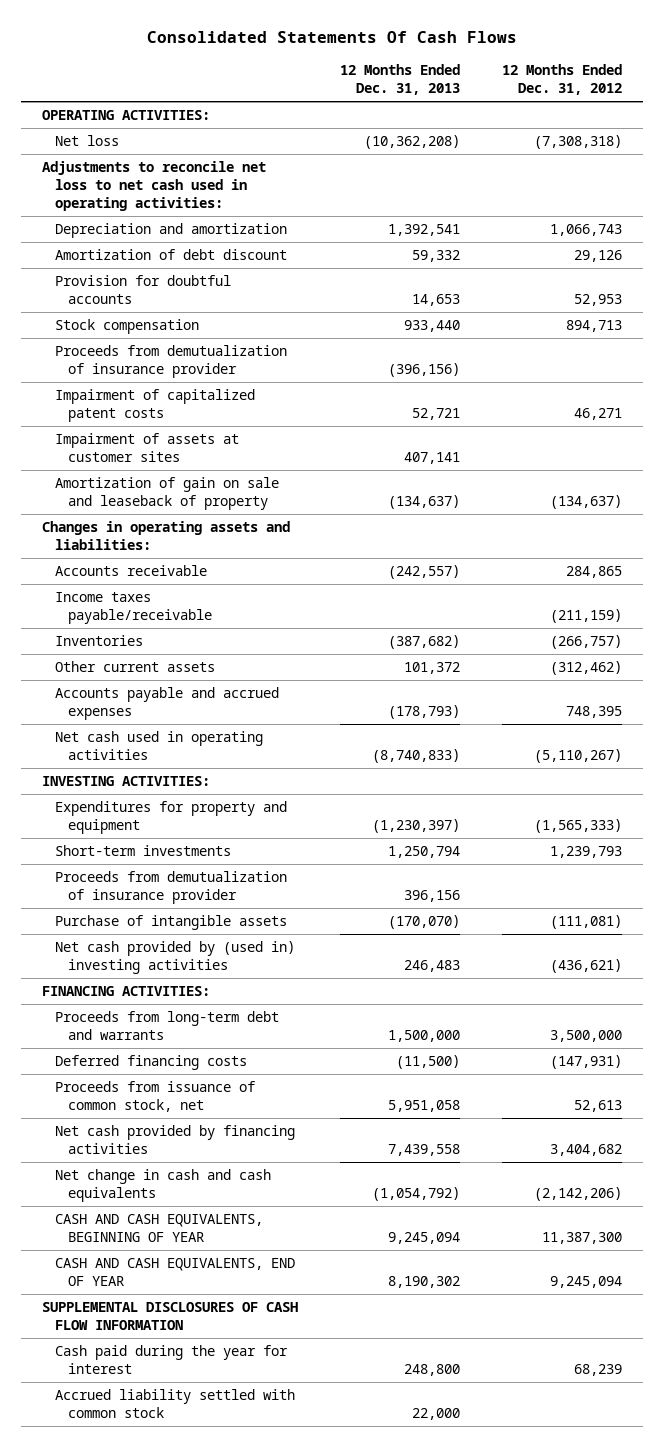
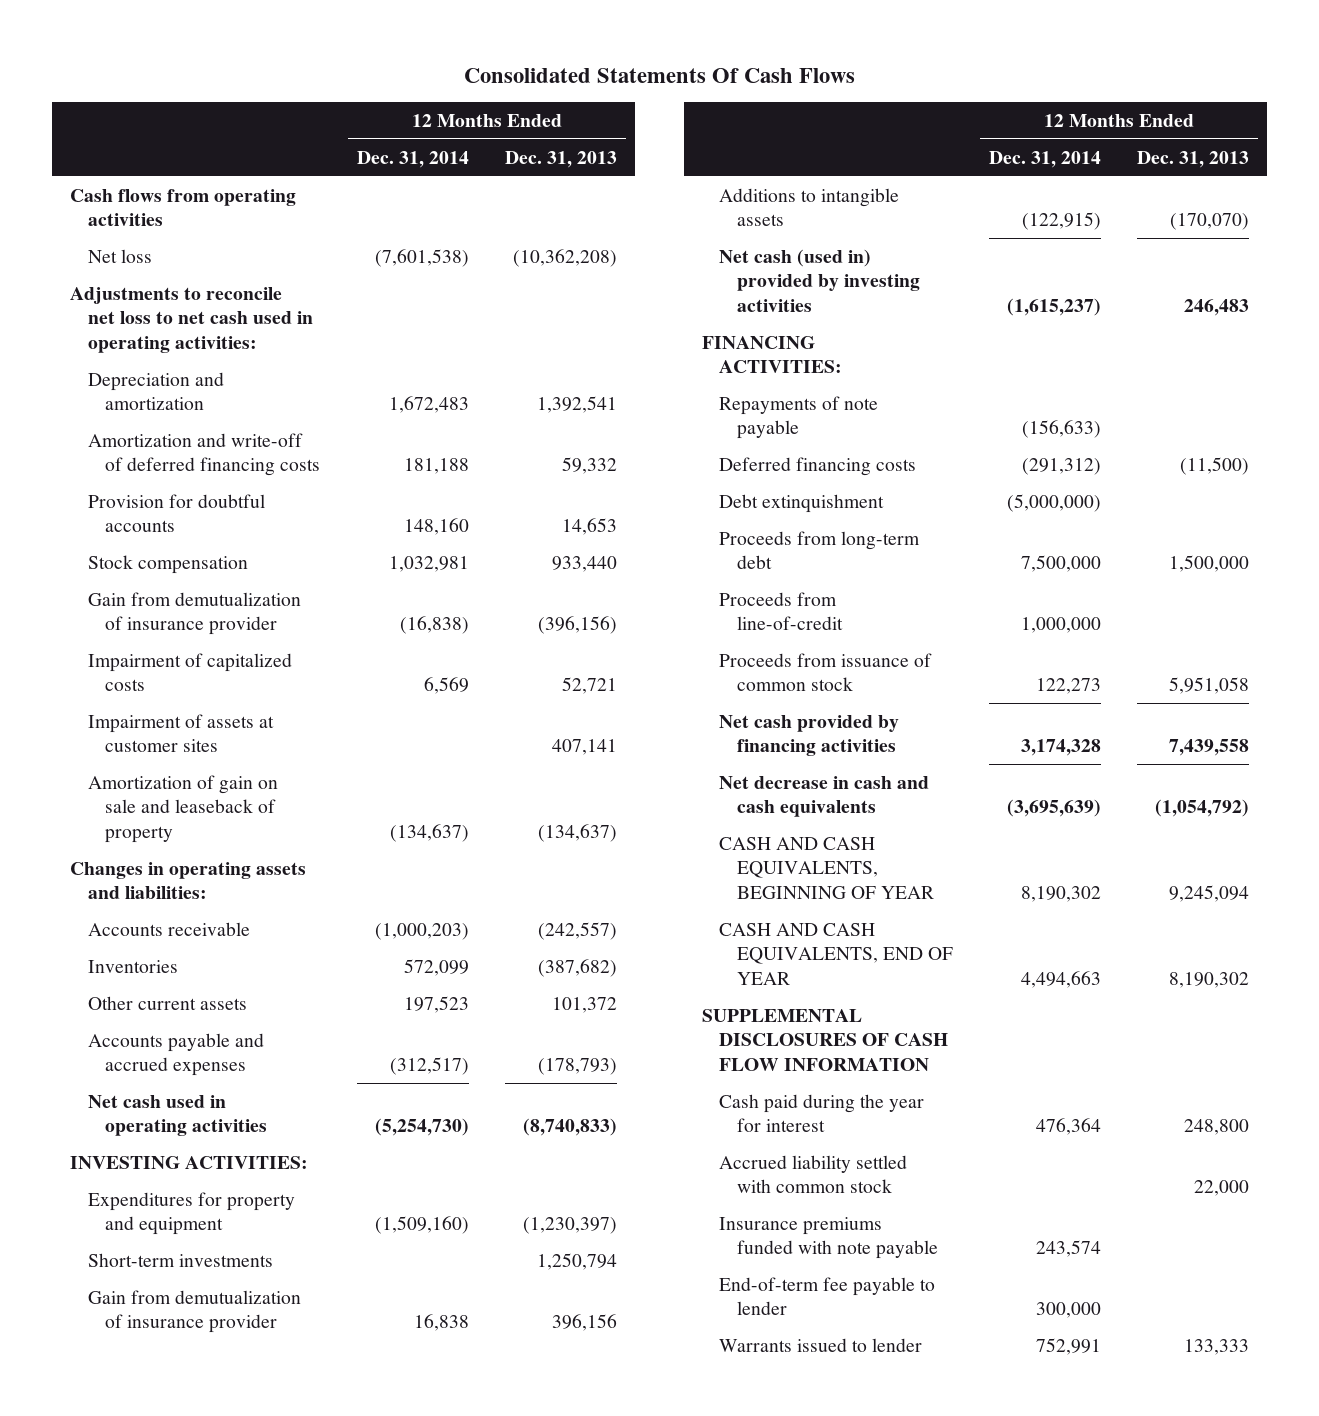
[502,64,623,96] 12 Months Ended Dec. 31, 2012 -> none
none -> [357,150,470,168] Dec. 31, 2014
[42,110,211,121] OPERATING ACTIVITIES: -> none
none -> [70,188,297,227] Cash flows from operating activities
[55,249,288,261] Amortization of debt discount -> [87,432,320,477] Amortization and write-off of deferred financing costs
[55,345,288,378] Proceeds from demutualization of insurance provider -> [87,591,301,636] Gain from demutualization of insurance provider
[55,389,256,422] Impairment of capitalized patent costs -> [87,652,292,692] Impairment of capitalized costs
[55,592,213,624] Income taxes payable/receivable -> none
[55,871,288,904] Proceeds from demutualization of insurance provider -> [87,1289,301,1334] Gain from demutualization of insurance provider
[55,915,288,931] Purchase of intangible assets -> [719,187,900,227] Additions to intangible assets
[55,941,296,974] Net cash provided by (used in) investing activities -> [719,248,920,312] Net cash (used in) provided by investing activities
[55,1011,280,1040] Proceeds from long-term debt and warrants -> none
none -> [719,395,879,440] Repayments of note payable
none -> [719,493,885,513] Debt extinquishment
none -> [719,530,921,570] Proceeds from long-term debt
none -> [719,591,843,631] Proceeds from line-of-credit
[55,1081,256,1112] Proceeds from issuance of common stock, net -> [719,652,933,692] Proceeds from issuance of common stock
[55,1169,272,1202] Net change in cash and cash equivalents -> [719,775,930,818] Net decrease in cash and cash equivalents
none -> [719,1216,938,1260] Insurance premiums funded with note payable
none -> [719,1276,936,1316] End-of-term fee payable to lender
none -> [719,1337,923,1352] Warrants issued to lender

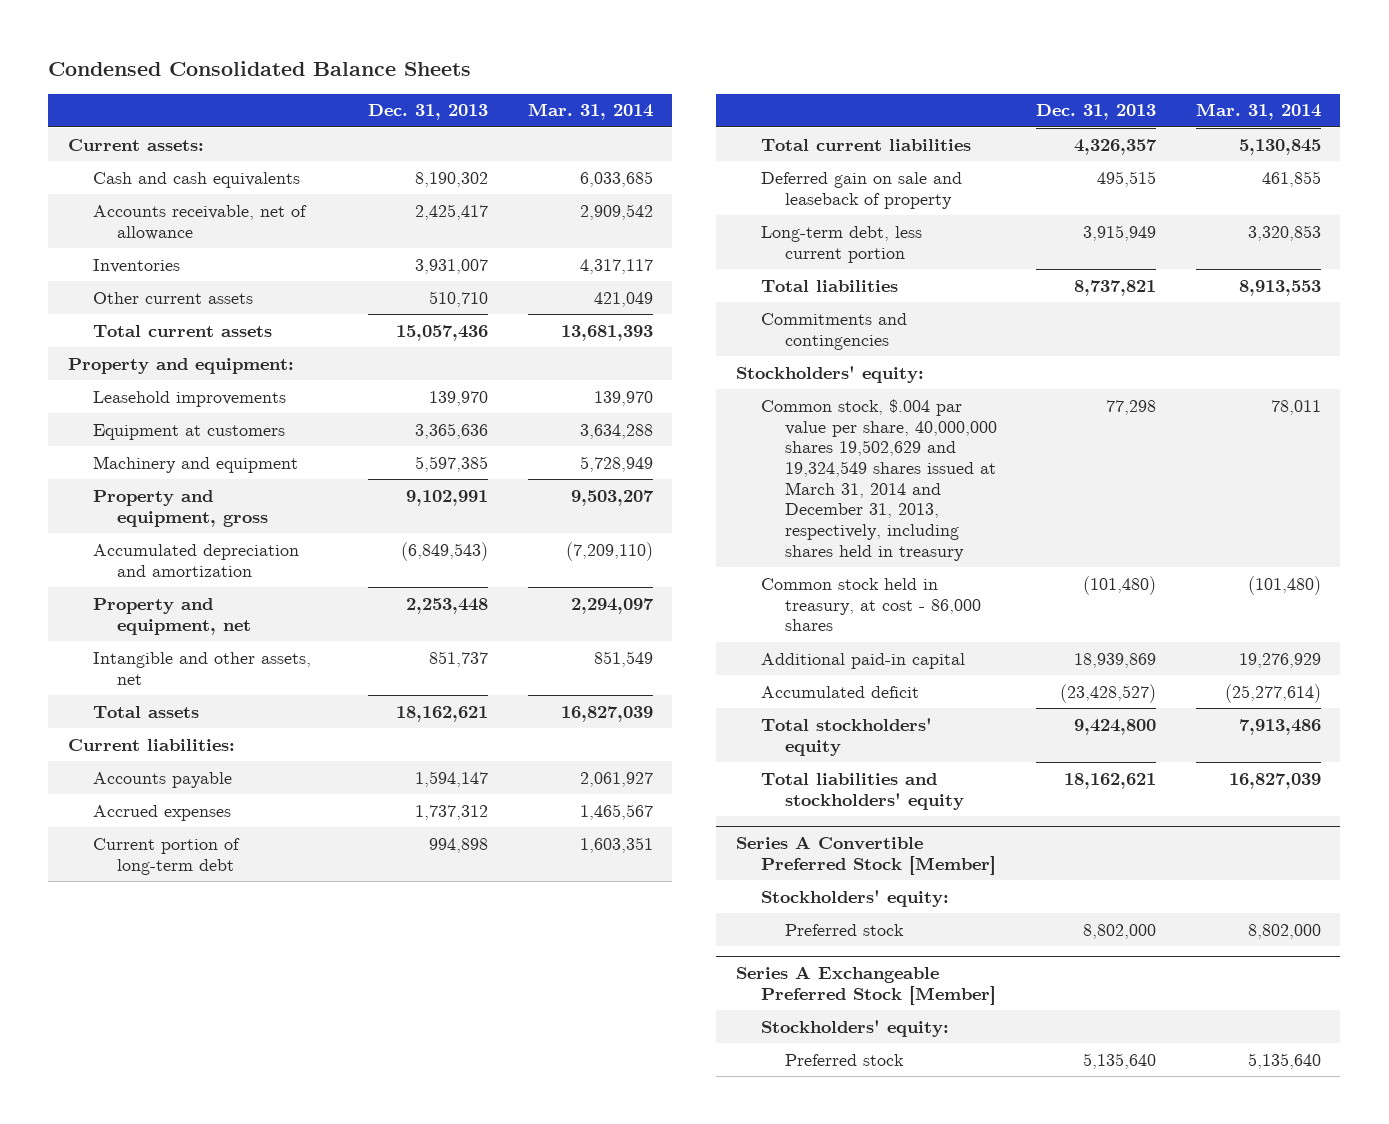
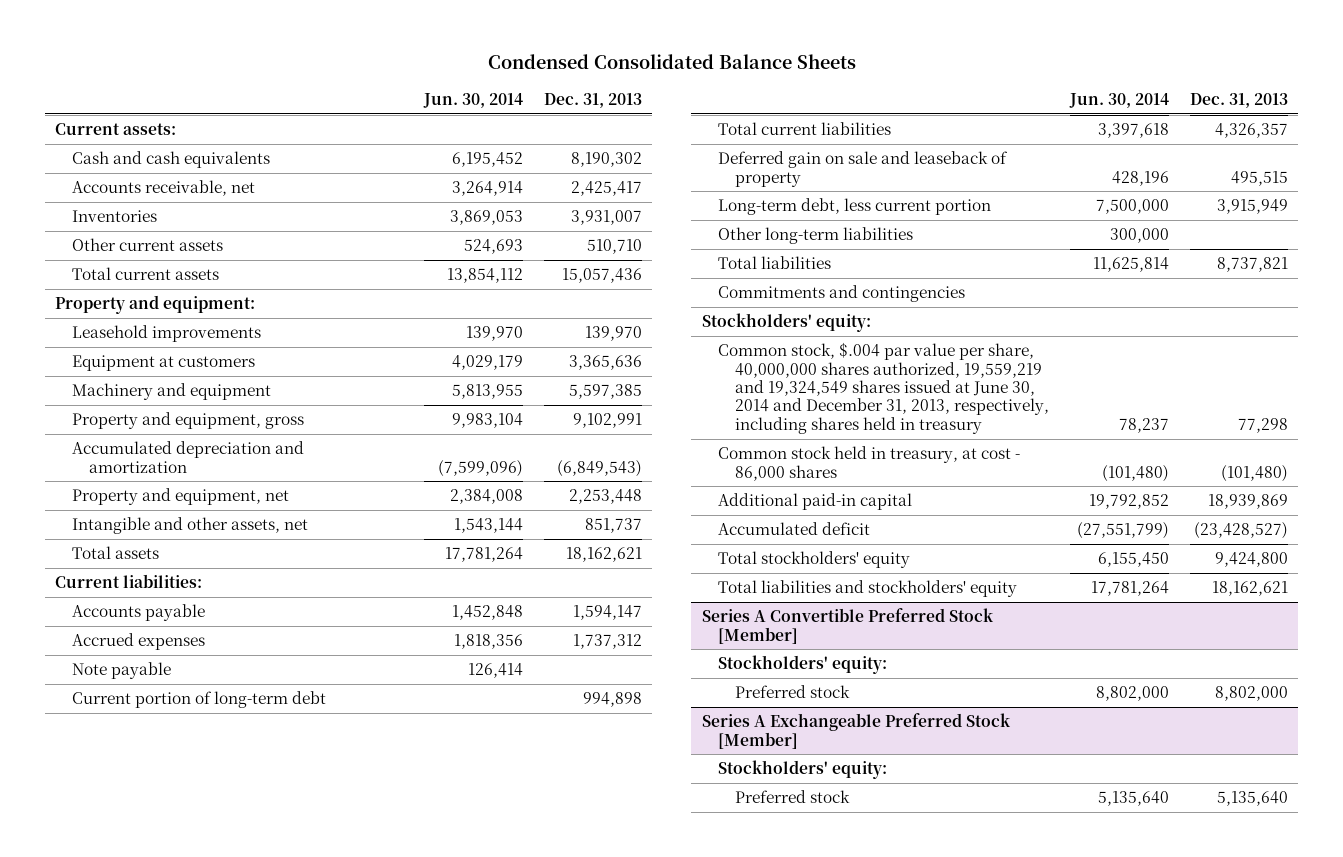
[527,103,653,121] Mar. 31, 2014 -> none
none -> [422,93,523,109] Jun. 30, 2014
[92,204,307,240] Accounts receivable, net of allowance -> [72,180,256,197] Accounts receivable, net
none -> [72,662,172,680] Note payable
none -> [718,227,914,245] Other long-term liabilities
[760,398,998,561] Common stock, $.004 par value per share, 40,000,000 shares 19,502,629 and 19,324,549 shares issued at March 31, 2014 and December 31, 2013, respectively, including shares held in treasury -> [718,342,1050,434] Common stock, $.004 par value per share, 40,000,000 shares authorized, 19,559,219 and 19,324,549 shares issued at June 30, 2014 and December 31, 2013, respectively, including shares held in treasury

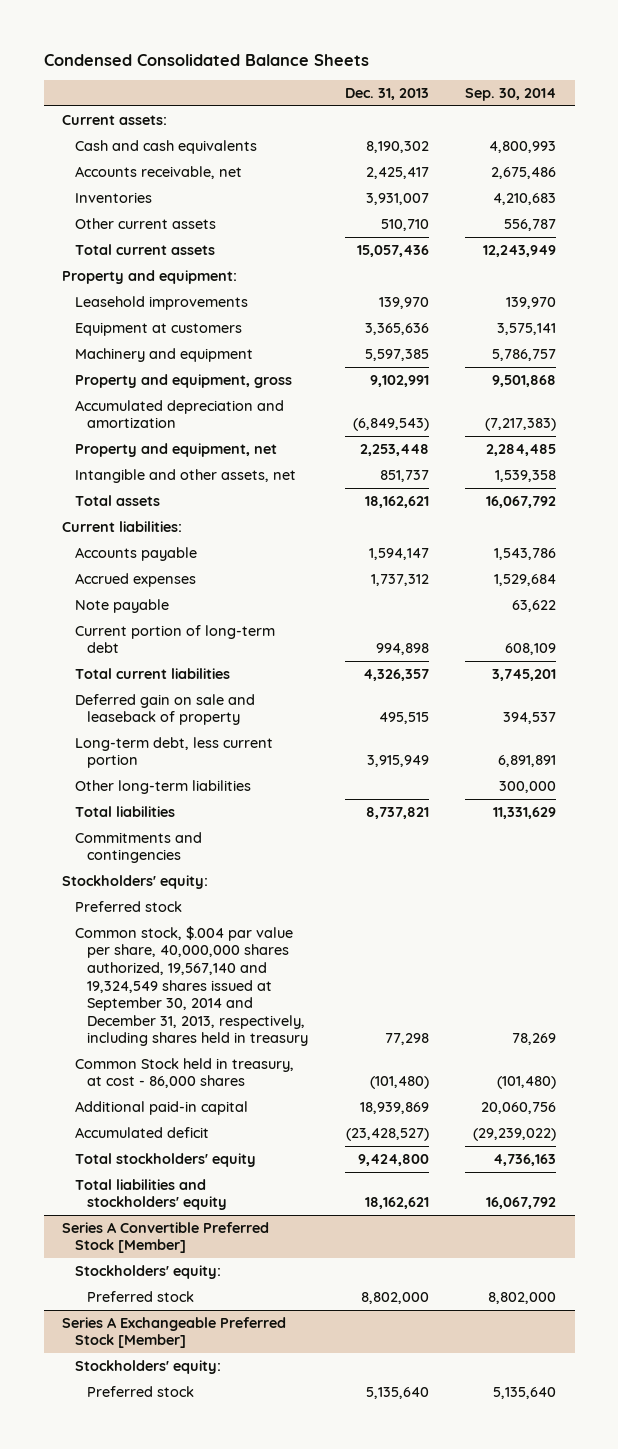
[422,93,523,109] Jun. 30, 2014 -> none
none -> [465,87,557,101] Sep. 30, 2014
none -> [74,900,182,912] Preferred stock
[718,342,1050,434] Common stock, $.004 par value per share, 40,000,000 shares authorized, 19,559,219 and 19,324,549 shares issued at June 30, 2014 and December 31, 2013, respectively, including shares held in treasury -> [74,925,309,1047] Common stock, $.004 par value per share, 40,000,000 shares authorized, 19,567,140 and 19,324,549 shares issued at September 30, 2014 and December 31, 2013, respectively, including shares held in treasury
[718,446,1021,481] Common stock held in treasury, at cost - 86,000 shares -> [74,1057,294,1089] Common Stock held in treasury, at cost - 86,000 shares

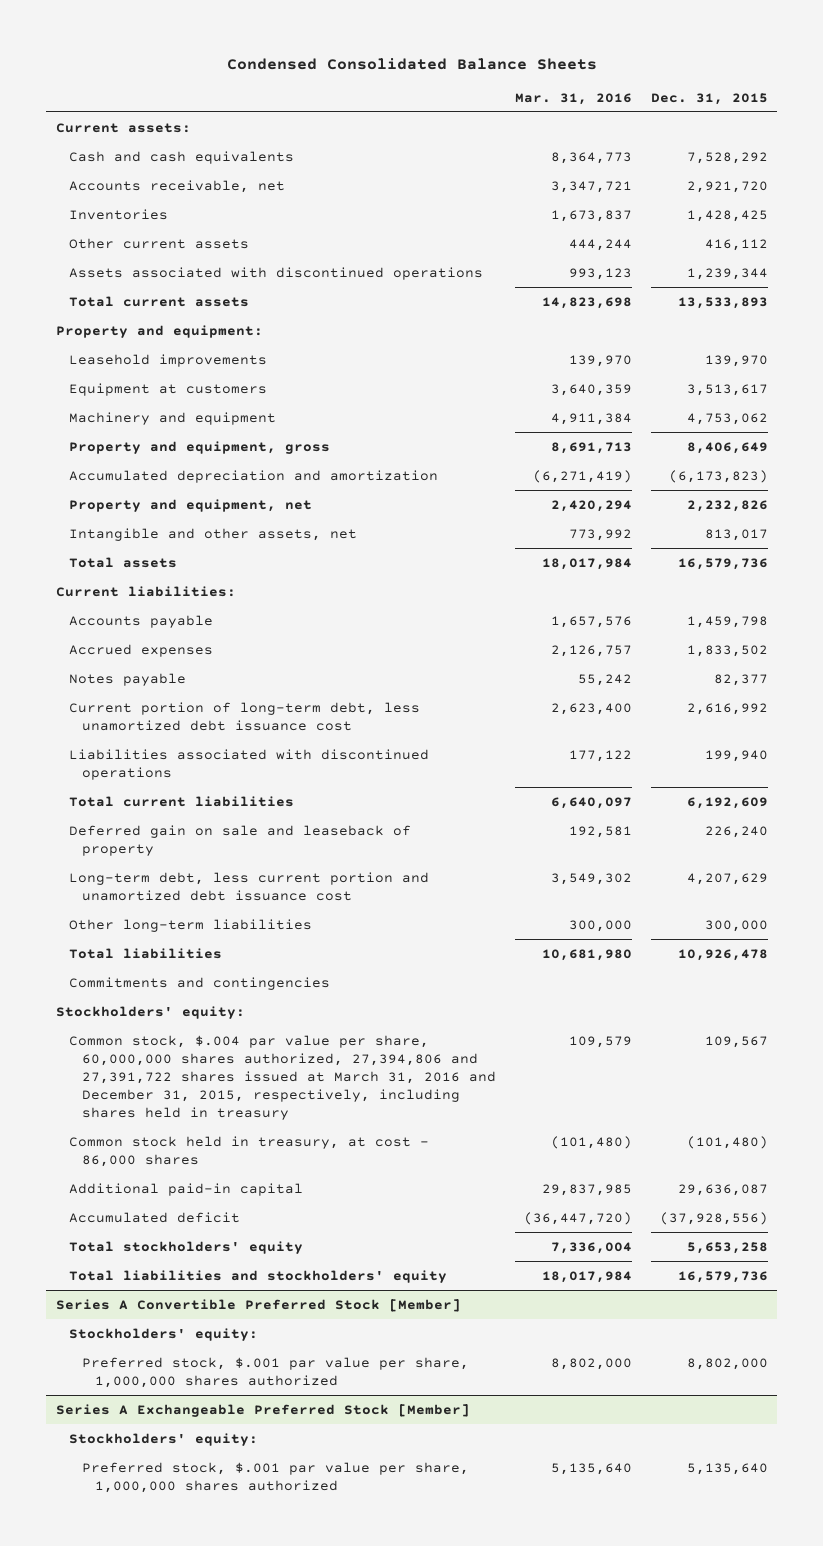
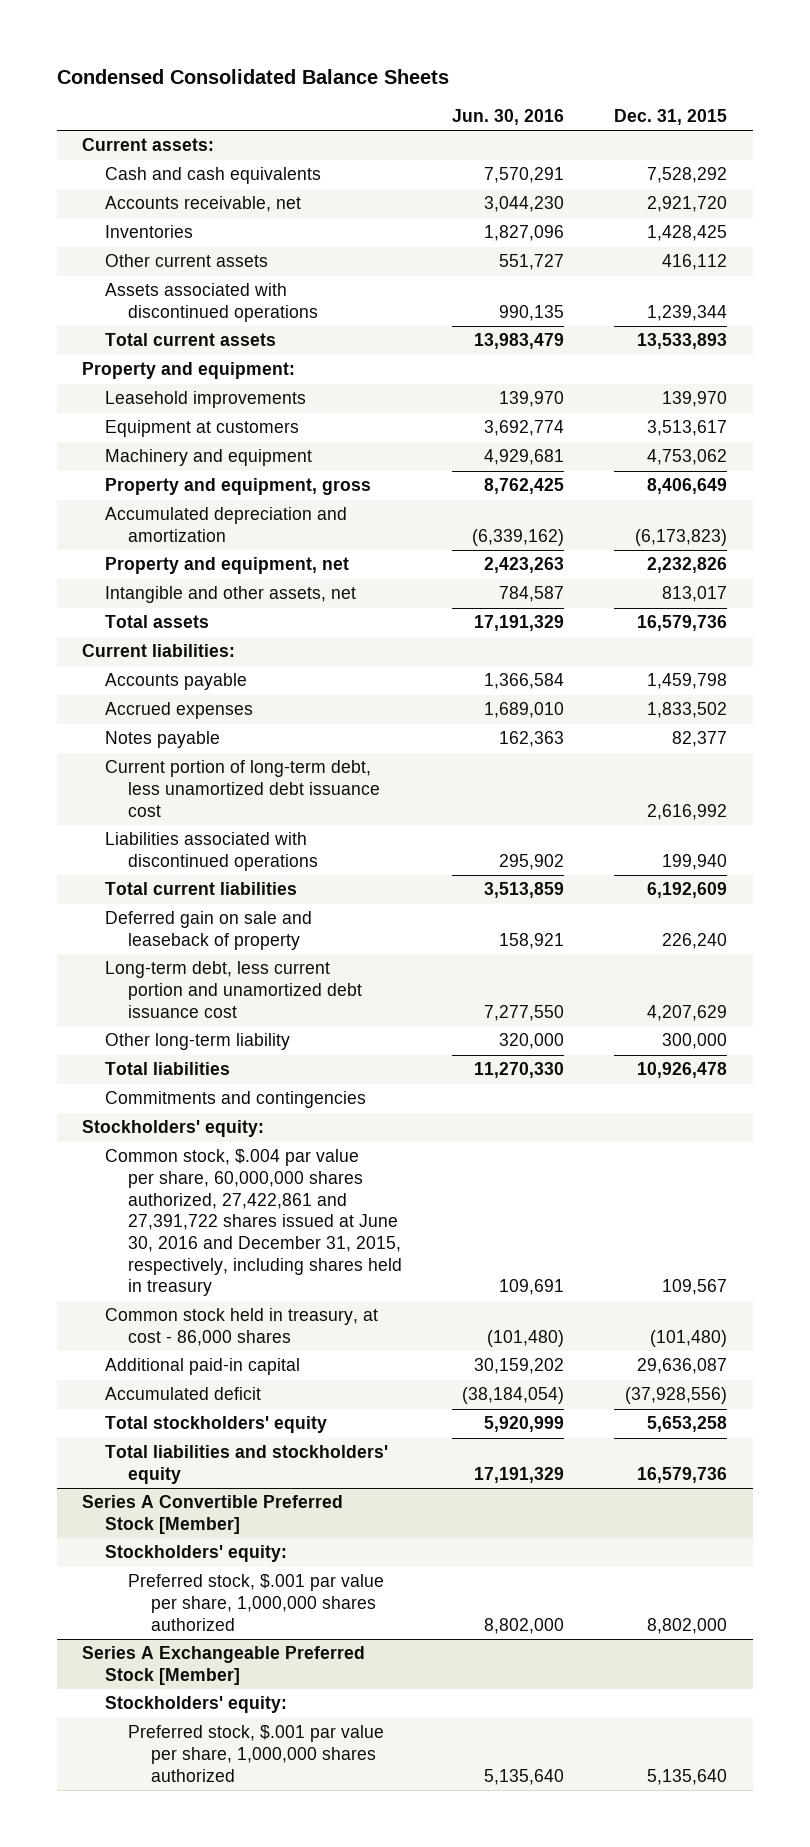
[514,92,632,105] Mar. 31, 2016 -> none
none -> [452,108,565,125] Jun. 30, 2016
[68,918,312,932] Other long-term liabilities -> [105,1033,291,1051] Other long-term liability
[68,1034,496,1121] Common stock, $.004 par value per share, 60,000,000 shares authorized, 27,394,806 and 27,391,722 shares issued at March 31, 2016 and December 31, 2015, respectively, including shares held in treasury -> [105,1149,403,1297] Common stock, $.004 par value per share, 60,000,000 shares authorized, 27,422,861 and 27,391,722 shares issued at June 30, 2016 and December 31, 2015, respectively, including shares held in treasury

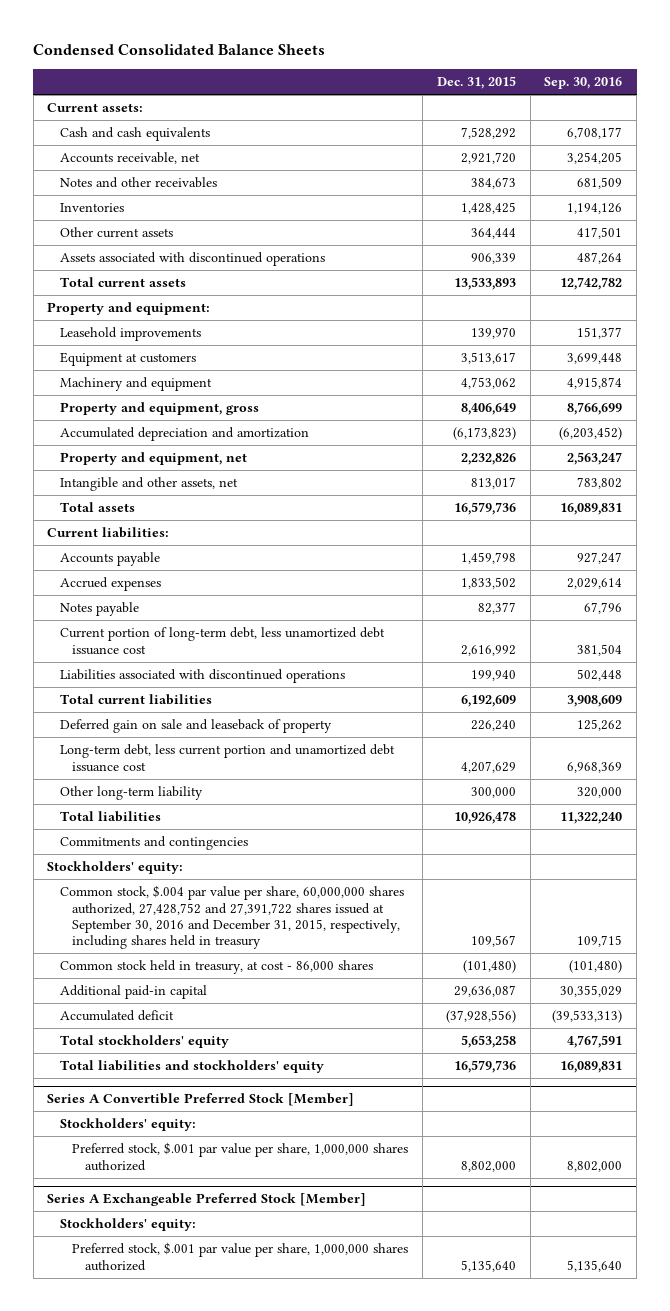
[452,108,565,125] Jun. 30, 2016 -> none
none -> [544,77,623,90] Sep. 30, 2016
none -> [59,177,217,189] Notes and other receivables
[662,254,728,271] 416,112 -> [470,228,516,240] 364,444
[647,304,728,321] 1,239,344 -> [470,253,516,265] 906,339
[105,1149,403,1297] Common stock, $.004 par value per share, 60,000,000 shares authorized, 27,422,861 and 27,391,722 shares issued at June 30, 2016 and December 31, 2015, respectively, including shares held in treasury -> [59,885,404,950] Common stock, $.004 par value per share, 60,000,000 shares authorized, 27,428,752 and 27,391,722 shares issued at September 30, 2016 and December 31, 2015, respectively, including shares held in treasury

